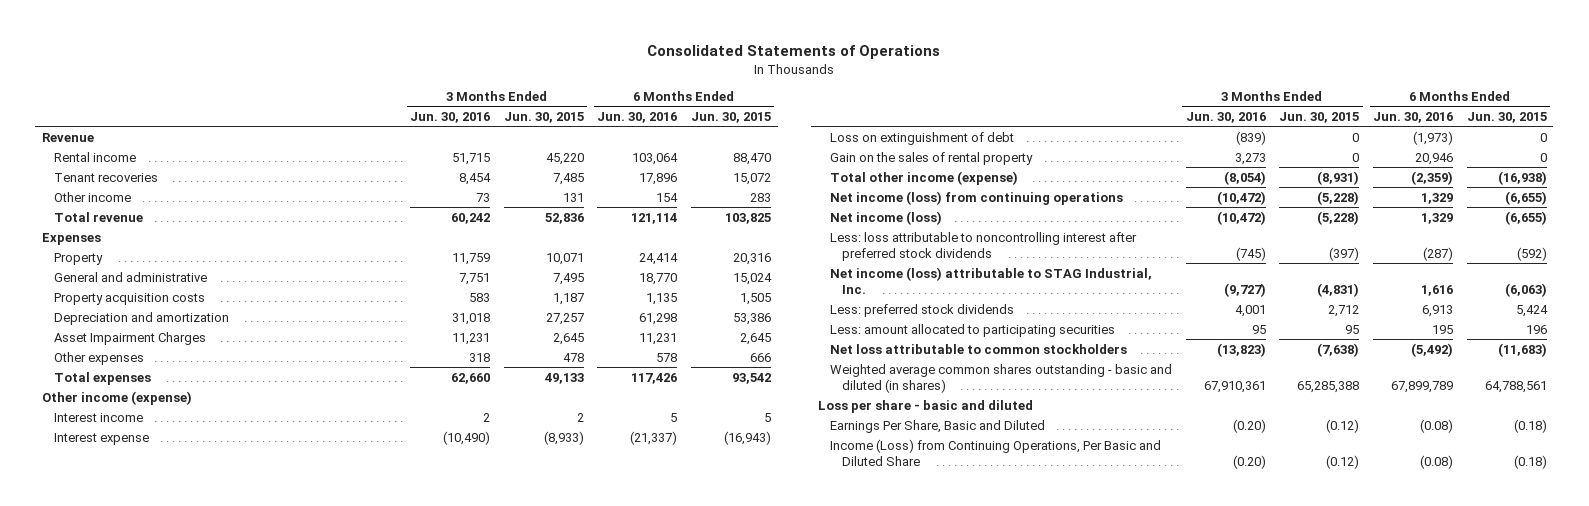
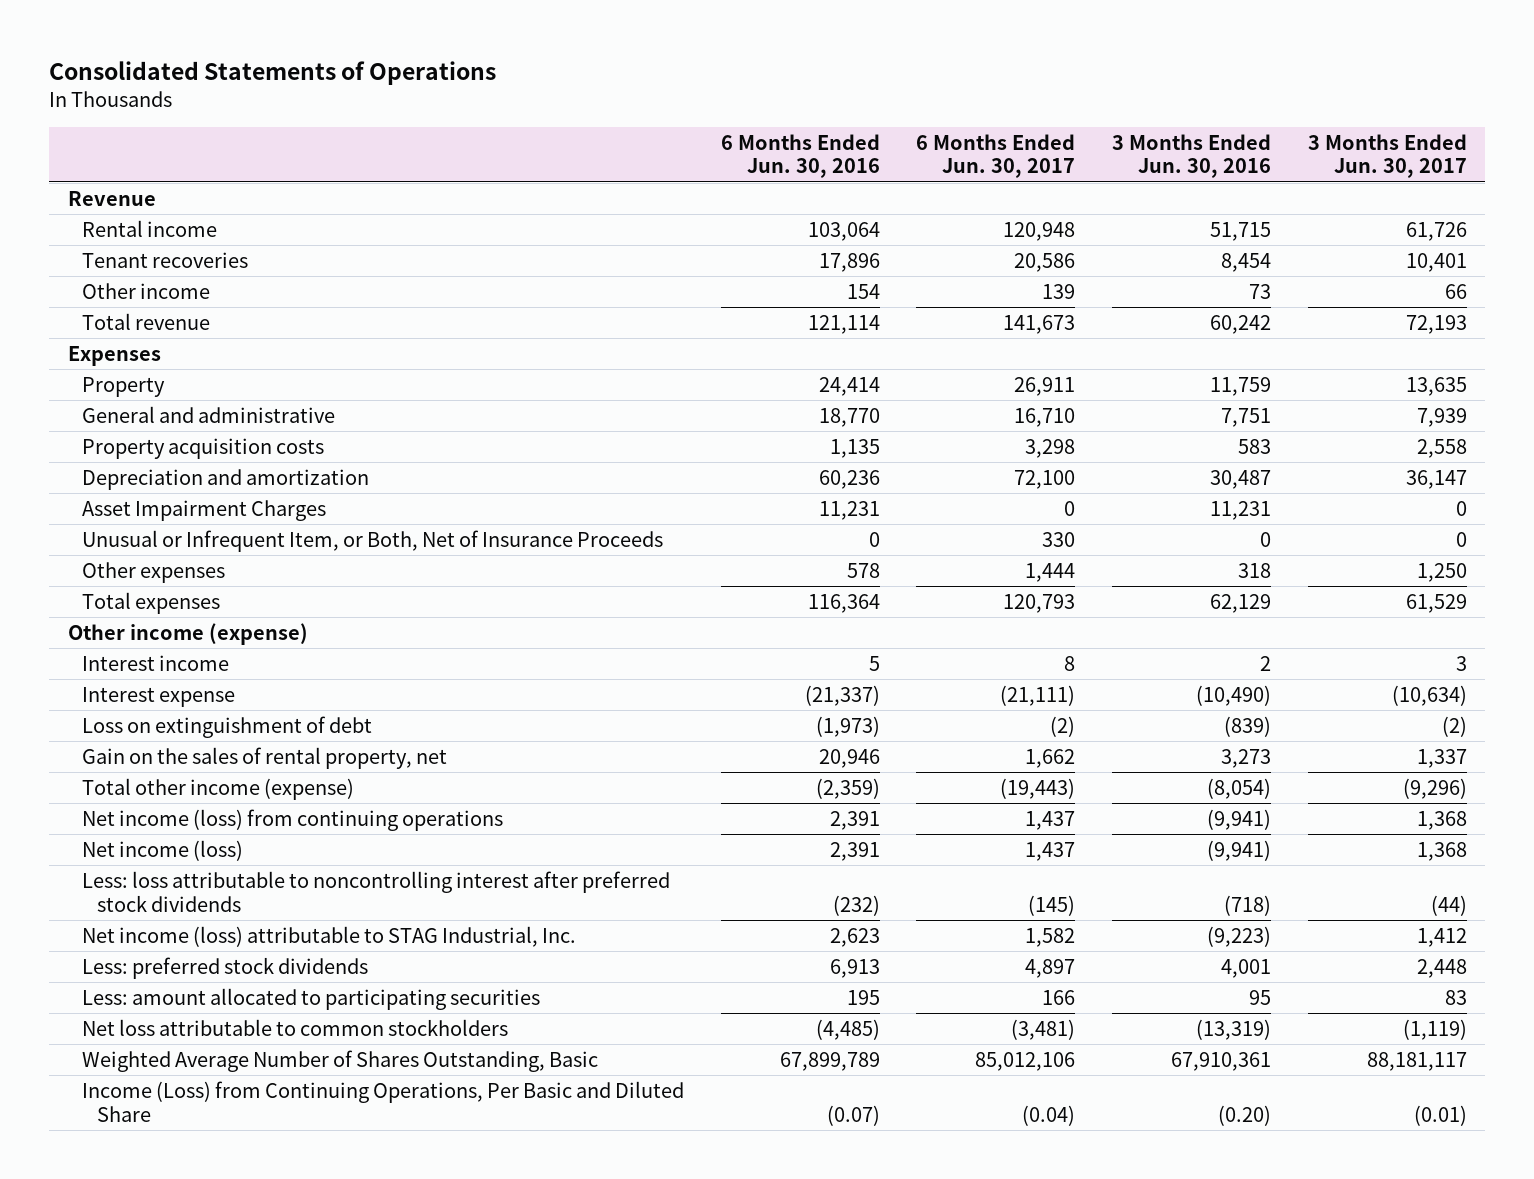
[503,112,584,124] Jun. 30, 2015 -> none
[690,112,771,124] Jun. 30, 2015 -> none
none -> [916,133,1076,179] 6 Months Ended Jun. 30, 2017
none -> [1307,133,1467,179] 3 Months Ended Jun. 30, 2017
[451,312,490,325] 31,018 -> [1209,469,1271,489] 30,487
[639,312,678,325] 61,298 -> [818,469,880,489] 60,236
none -> [82,529,664,552] Unusual or Infrequent Item, or Both, Net of Insurance Proceeds
[450,372,490,384] 62,660 -> [1209,593,1271,613] 62,129
[631,372,678,384] 117,426 -> [807,593,880,613] 116,364
[829,151,1033,165] Gain on the sales of rental property -> [82,746,448,769] Gain on the sales of rental property, net
[1216,190,1266,205] (10,472) -> [1206,808,1271,830] (9,941)
[1420,192,1453,204] 1,329 -> [829,810,880,830] 2,391
[1216,210,1266,225] (10,472) -> [1206,839,1271,861] (9,941)
[1420,212,1453,224] 1,329 -> [829,841,880,861] 2,391
[1235,247,1266,262] (745) -> [1223,894,1271,916] (718)
[1422,247,1453,262] (287) -> [832,894,880,916] (232)
[1223,283,1266,298] (9,727) -> [1206,925,1271,947] (9,223)
[1420,285,1453,297] 1,616 -> [829,927,880,947] 2,623
[817,399,1033,413] Loss per share - basic and diluted -> none
[829,419,1045,433] Earnings Per Share, Basic and Diluted -> none
[1216,342,1266,357] (13,823) -> [1195,1018,1271,1040] (13,319)
[1410,342,1453,357] (5,492) -> [815,1018,880,1040] (4,485)
[829,363,1172,394] Weighted average common shares outstanding - basic and diluted (in shares) -> [82,1049,599,1072] Weighted Average Number of Shares Outstanding, Basic
[1419,455,1453,470] (0.08) -> [826,1104,880,1126] (0.07)

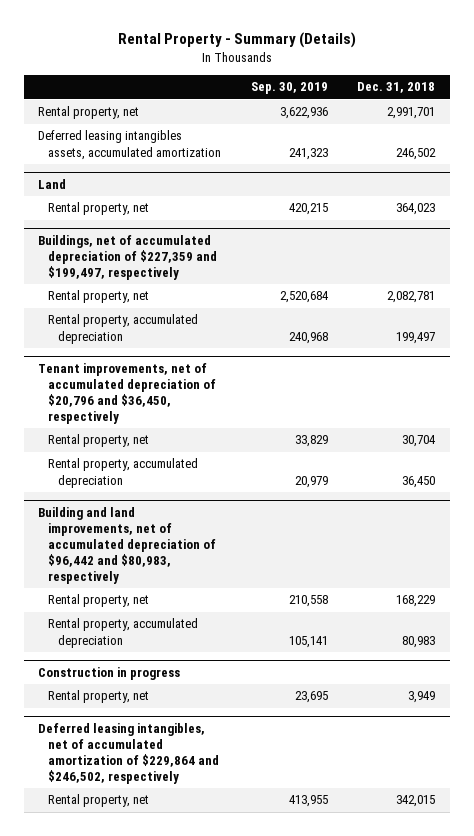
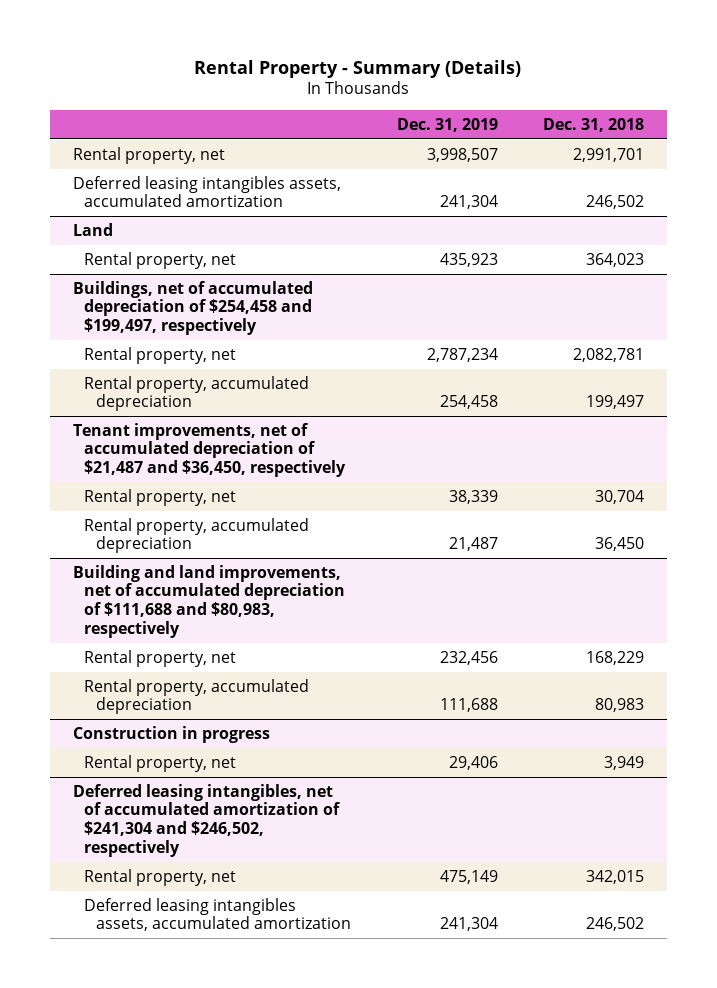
[250,82,328,95] Sep. 30, 2019 -> none
none -> [396,117,498,132] Dec. 31, 2019
[38,234,218,280] Buildings, net of accumulated depreciation of $227,359 and $199,497, respectively -> [72,280,313,336] Buildings, net of accumulated depreciation of $254,458 and $199,497, respectively
[38,362,217,424] Tenant improvements, net of accumulated depreciation of $20,796 and $36,450, respectively -> [72,422,347,478] Tenant improvements, net of accumulated depreciation of $21,487 and $36,450, respectively
[38,506,217,584] Building and land improvements, net of accumulated depreciation of $96,442 and $80,983, respectively -> [72,564,346,638] Building and land improvements, net of accumulated depreciation of $111,688 and $80,983, respectively
[38,722,220,784] Deferred leasing intangibles, net of accumulated amortization of $229,864 and $246,502, respectively -> [72,783,341,857] Deferred leasing intangibles, net of accumulated amortization of $241,304 and $246,502, respectively
none -> [84,897,352,932] Deferred leasing intangibles assets, accumulated amortization

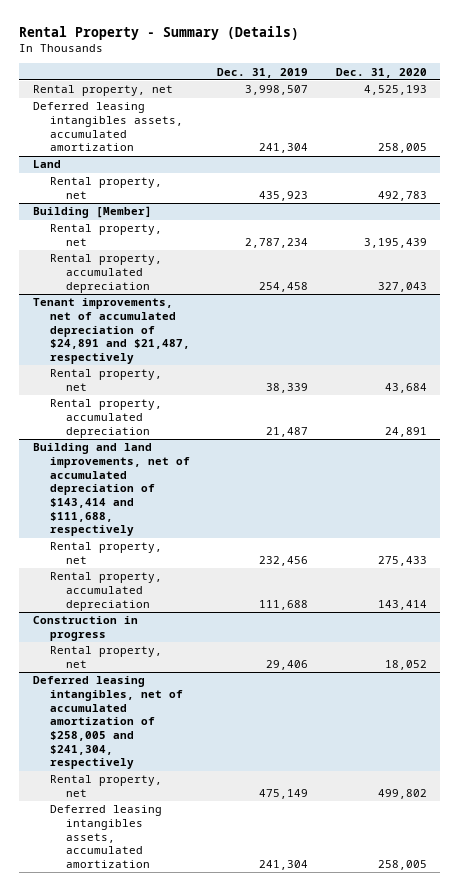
[542,117,644,132] Dec. 31, 2018 -> none
none -> [335,67,427,78] Dec. 31, 2020
[72,280,313,336] Buildings, net of accumulated depreciation of $254,458 and $199,497, respectively -> [33,206,153,219] Building [Member]
[72,422,347,478] Tenant improvements, net of accumulated depreciation of $21,487 and $36,450, respectively -> [33,298,190,365] Tenant improvements, net of accumulated depreciation of $24,891 and $21,487, respectively
[72,564,346,638] Building and land improvements, net of accumulated depreciation of $111,688 and $80,983, respectively -> [33,443,190,537] Building and land improvements, net of accumulated depreciation of $143,414 and $111,688, respectively
[72,783,341,857] Deferred leasing intangibles, net of accumulated amortization of $241,304 and $246,502, respectively -> [33,676,183,770] Deferred leasing intangibles, net of accumulated amortization of $258,005 and $241,304, respectively

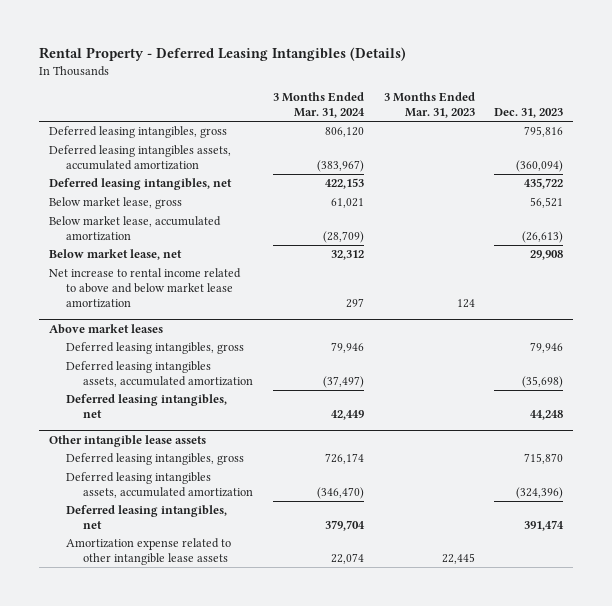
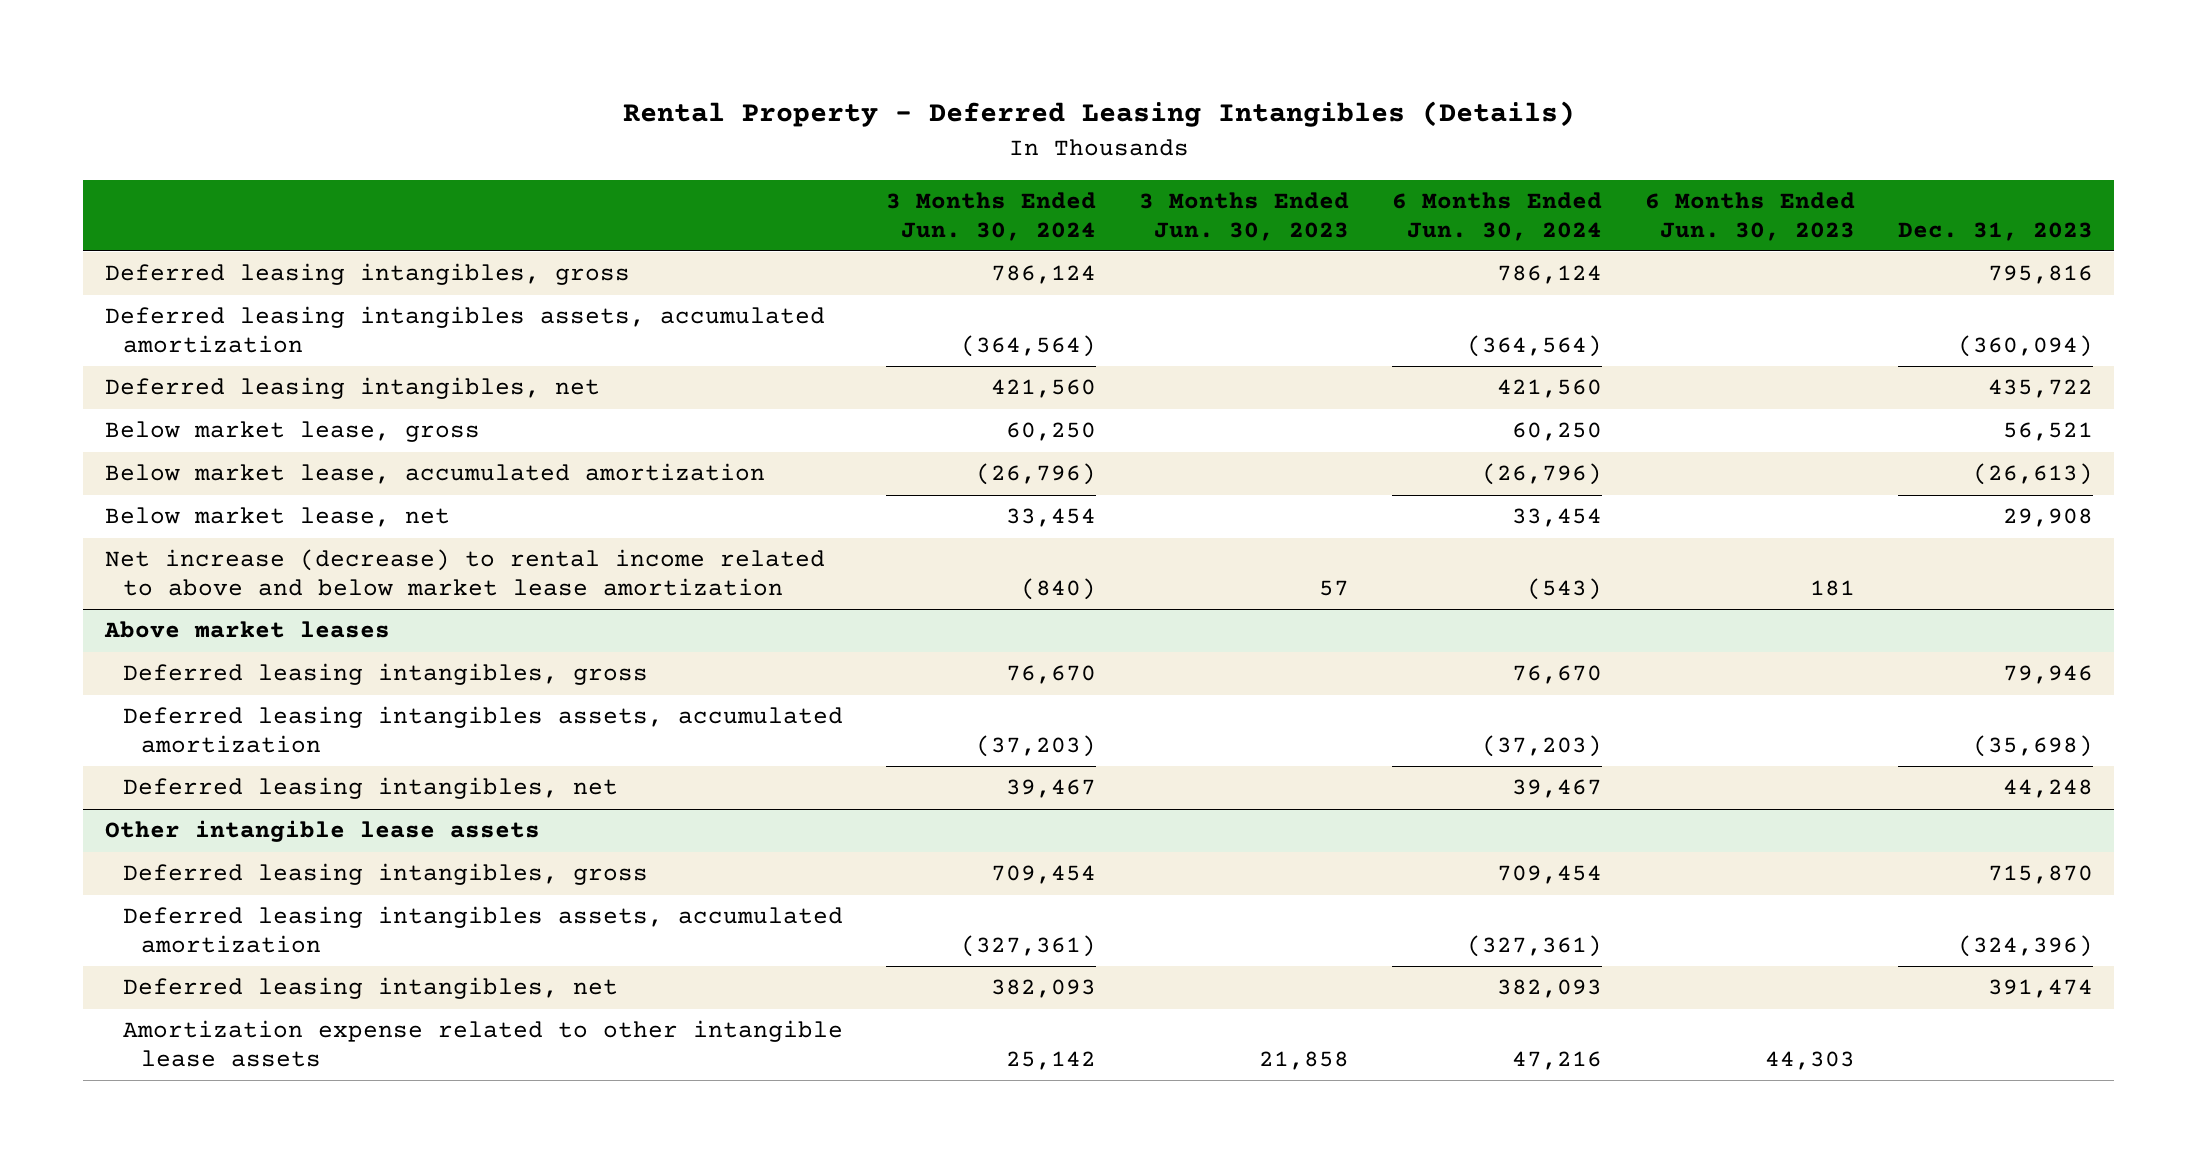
[272,92,365,118] 3 Months Ended Mar. 31, 2024 -> none
[383,92,475,118] 3 Months Ended Mar. 31, 2023 -> none
none -> [885,191,1096,241] 3 Months Ended Jun. 30, 2024
none -> [1138,191,1349,241] 3 Months Ended Jun. 30, 2023
none -> [1391,191,1602,241] 6 Months Ended Jun. 30, 2024
none -> [1644,191,1855,241] 6 Months Ended Jun. 30, 2023
[48,268,241,308] Net increase to rental income related to above and below market lease amortization -> [104,549,825,597] Net increase (decrease) to rental income related to above and below market lease amortization

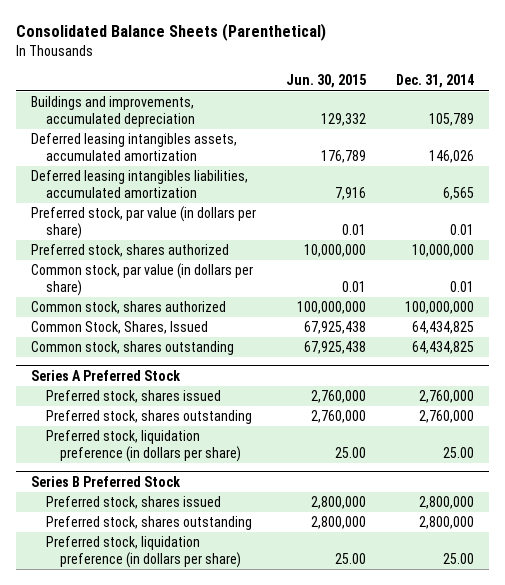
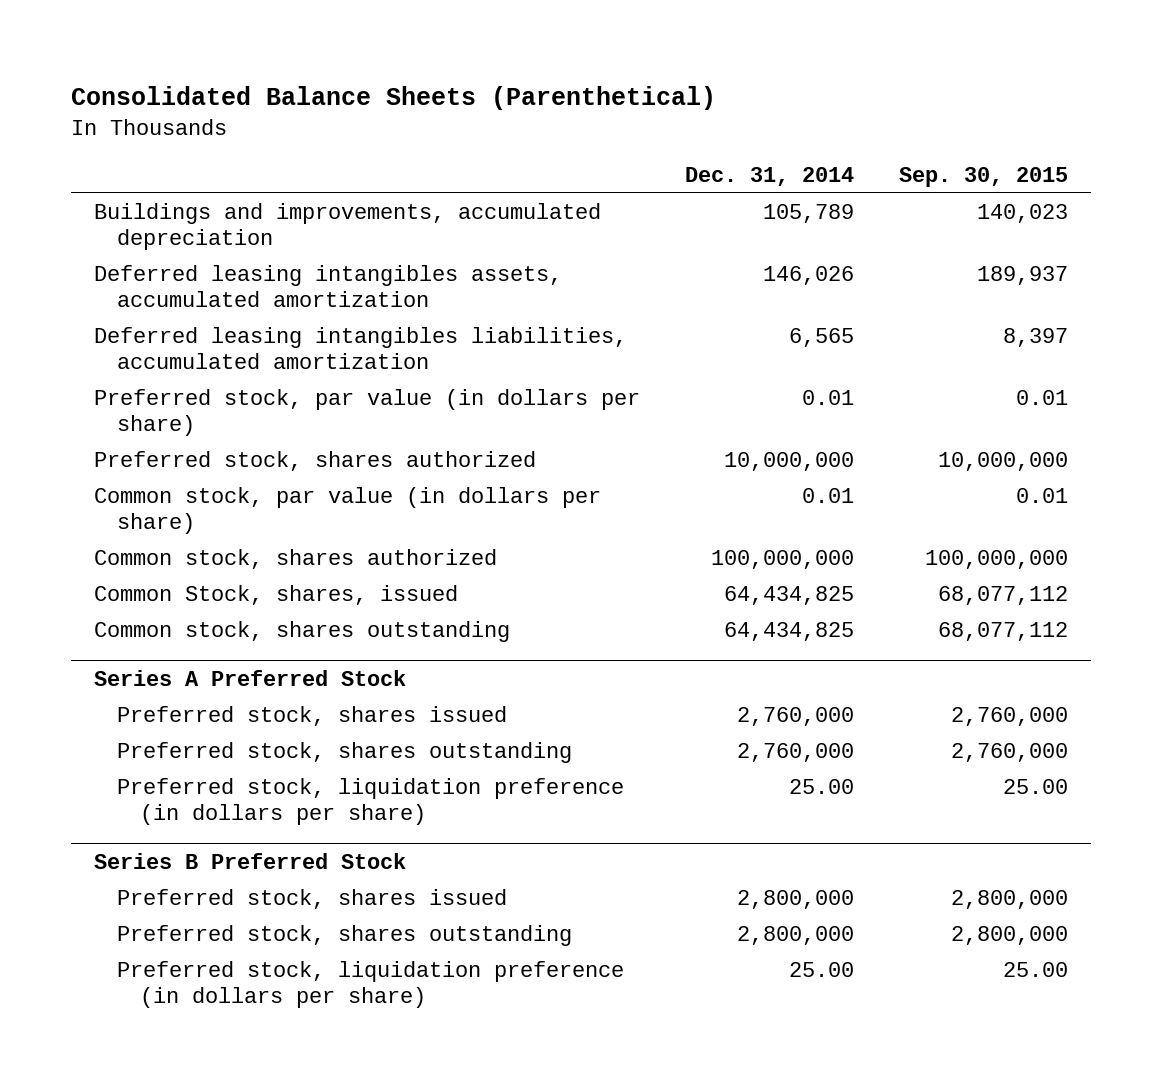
[286,74,367,89] Jun. 30, 2015 -> none
none -> [898,167,1068,188] Sep. 30, 2015
[30,321,208,335] Common Stock, Shares, Issued -> [93,585,458,606] Common Stock, shares, issued

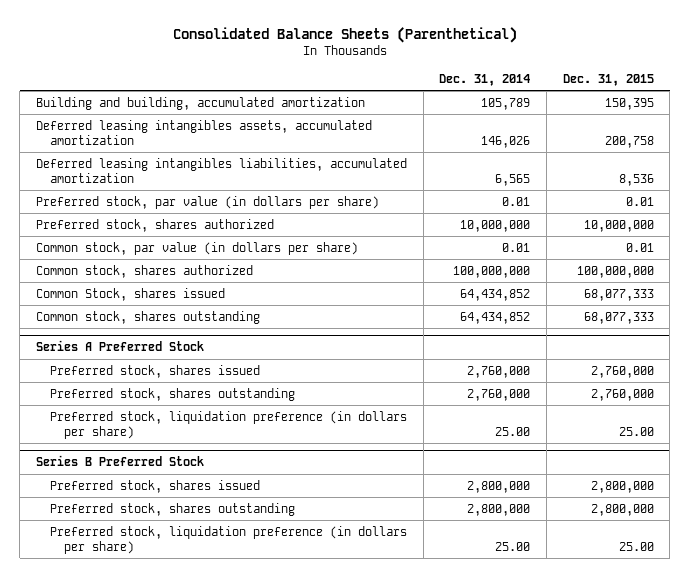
[898,167,1068,188] Sep. 30, 2015 -> none
none -> [562,73,654,86] Dec. 31, 2015
[93,203,601,251] Buildings and improvements, accumulated depreciation -> [36,96,366,110] Building and building, accumulated amortization
[93,585,458,606] Common Stock, shares, issued -> [36,287,226,301] Common Stock, shares issued
[723,586,854,606] 64,434,825 -> [460,288,531,301] 64,434,852
[723,622,854,642] 64,434,825 -> [460,311,531,324] 64,434,852

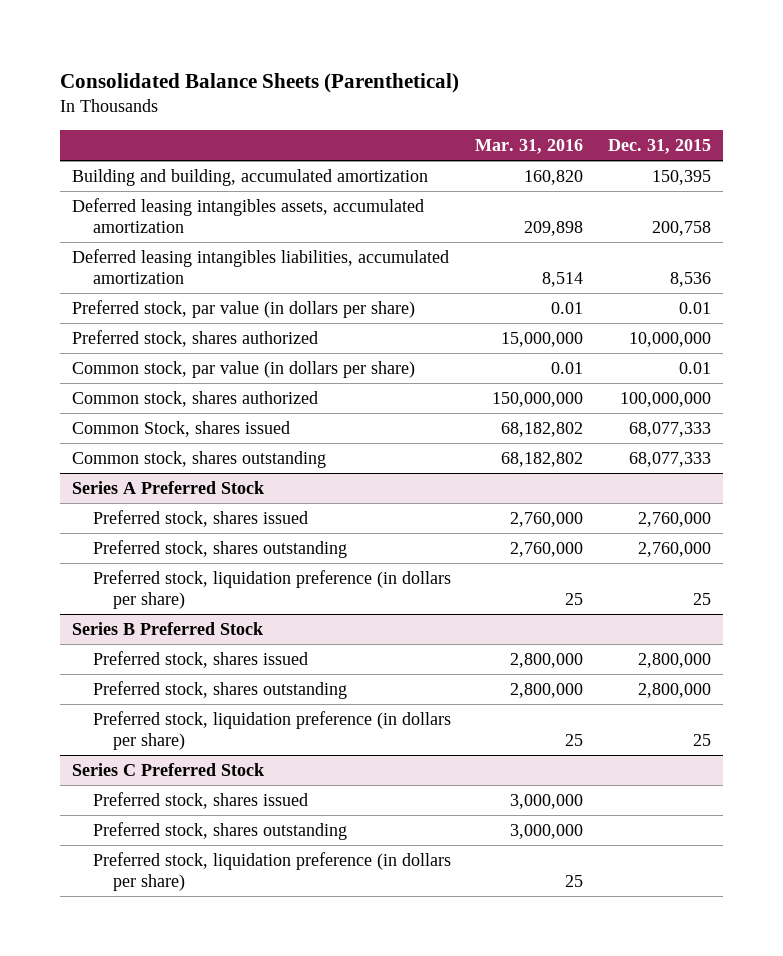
[439,73,531,86] Dec. 31, 2014 -> none
none -> [475,139,584,155] Mar. 31, 2016
[618,426,654,436] 25.00 -> [692,592,711,605] 25
[618,541,654,551] 25.00 -> [692,733,711,746] 25
none -> [72,762,265,776] Series C Preferred Stock
none -> [92,791,308,809] Preferred stock, shares issued
none -> [92,821,347,840] Preferred stock, shares outstanding
none -> [92,851,451,891] Preferred stock, liquidation preference (in dollars per share)

